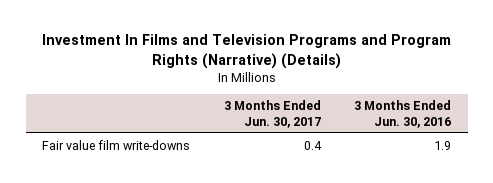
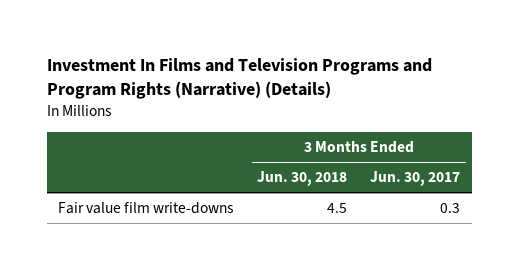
[353,99,451,128] 3 Months Ended Jun. 30, 2016 -> none
none -> [257,171,348,187] Jun. 30, 2018
[303,140,322,150] 0.4 -> [440,203,461,214] 0.3

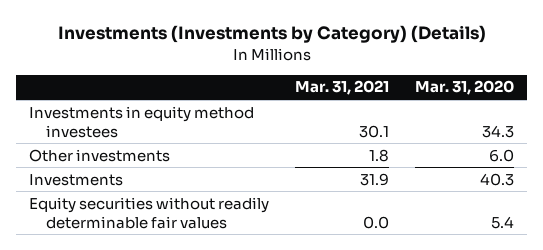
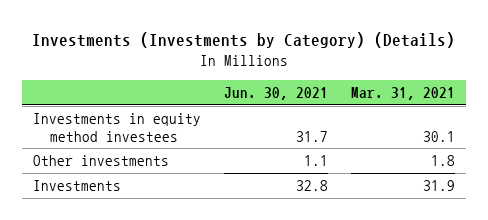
[415,80,515,96] Mar. 31, 2020 -> none
none -> [224,86,329,100] Jun. 30, 2021
[29,196,270,229] Equity securities without readily determinable fair values -> none

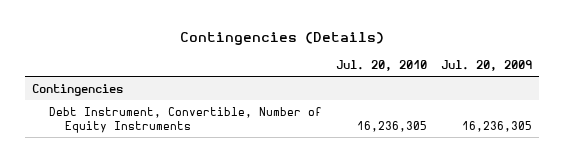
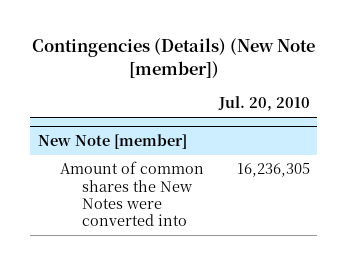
[180,32,385,46] Contingencies (Details) -> [31,38,315,78] Contingencies (Details) (New Note [member])
[441,60,533,72] Jul. 20, 2009 -> none
[32,83,124,96] Contingencies -> none
none -> [37,134,187,150] New Note [member]
[48,106,322,134] Debt Instrument, Convertible, Number of Equity Instruments -> [59,161,204,227] Amount of common shares the New Notes were converted into

